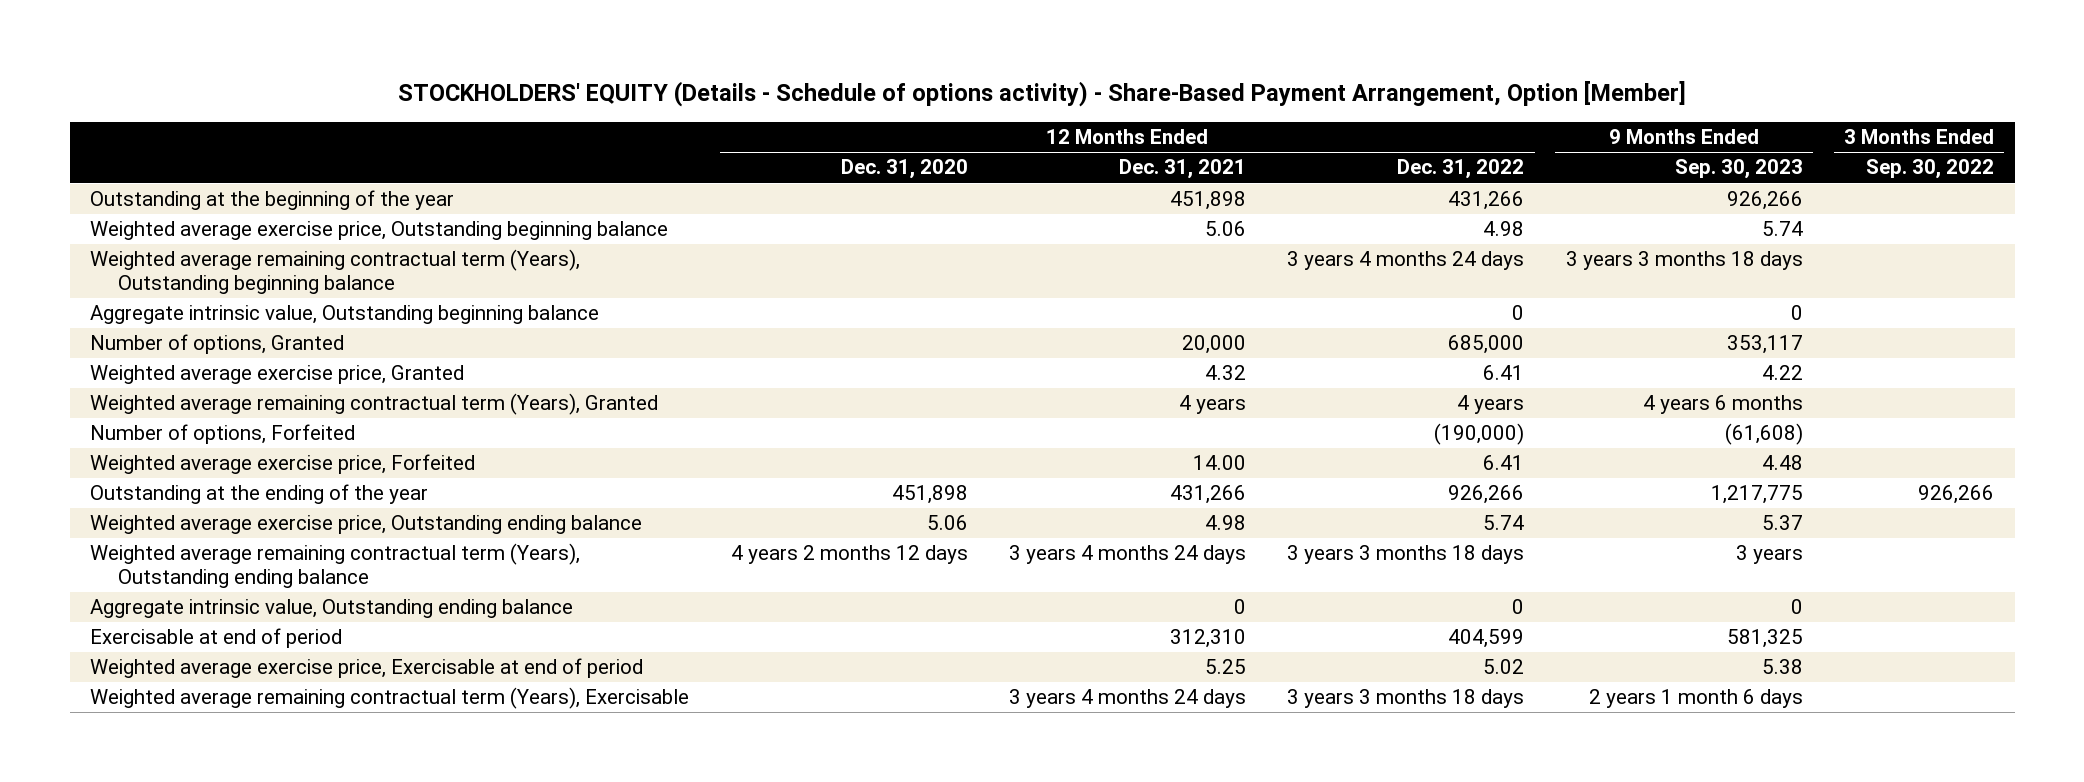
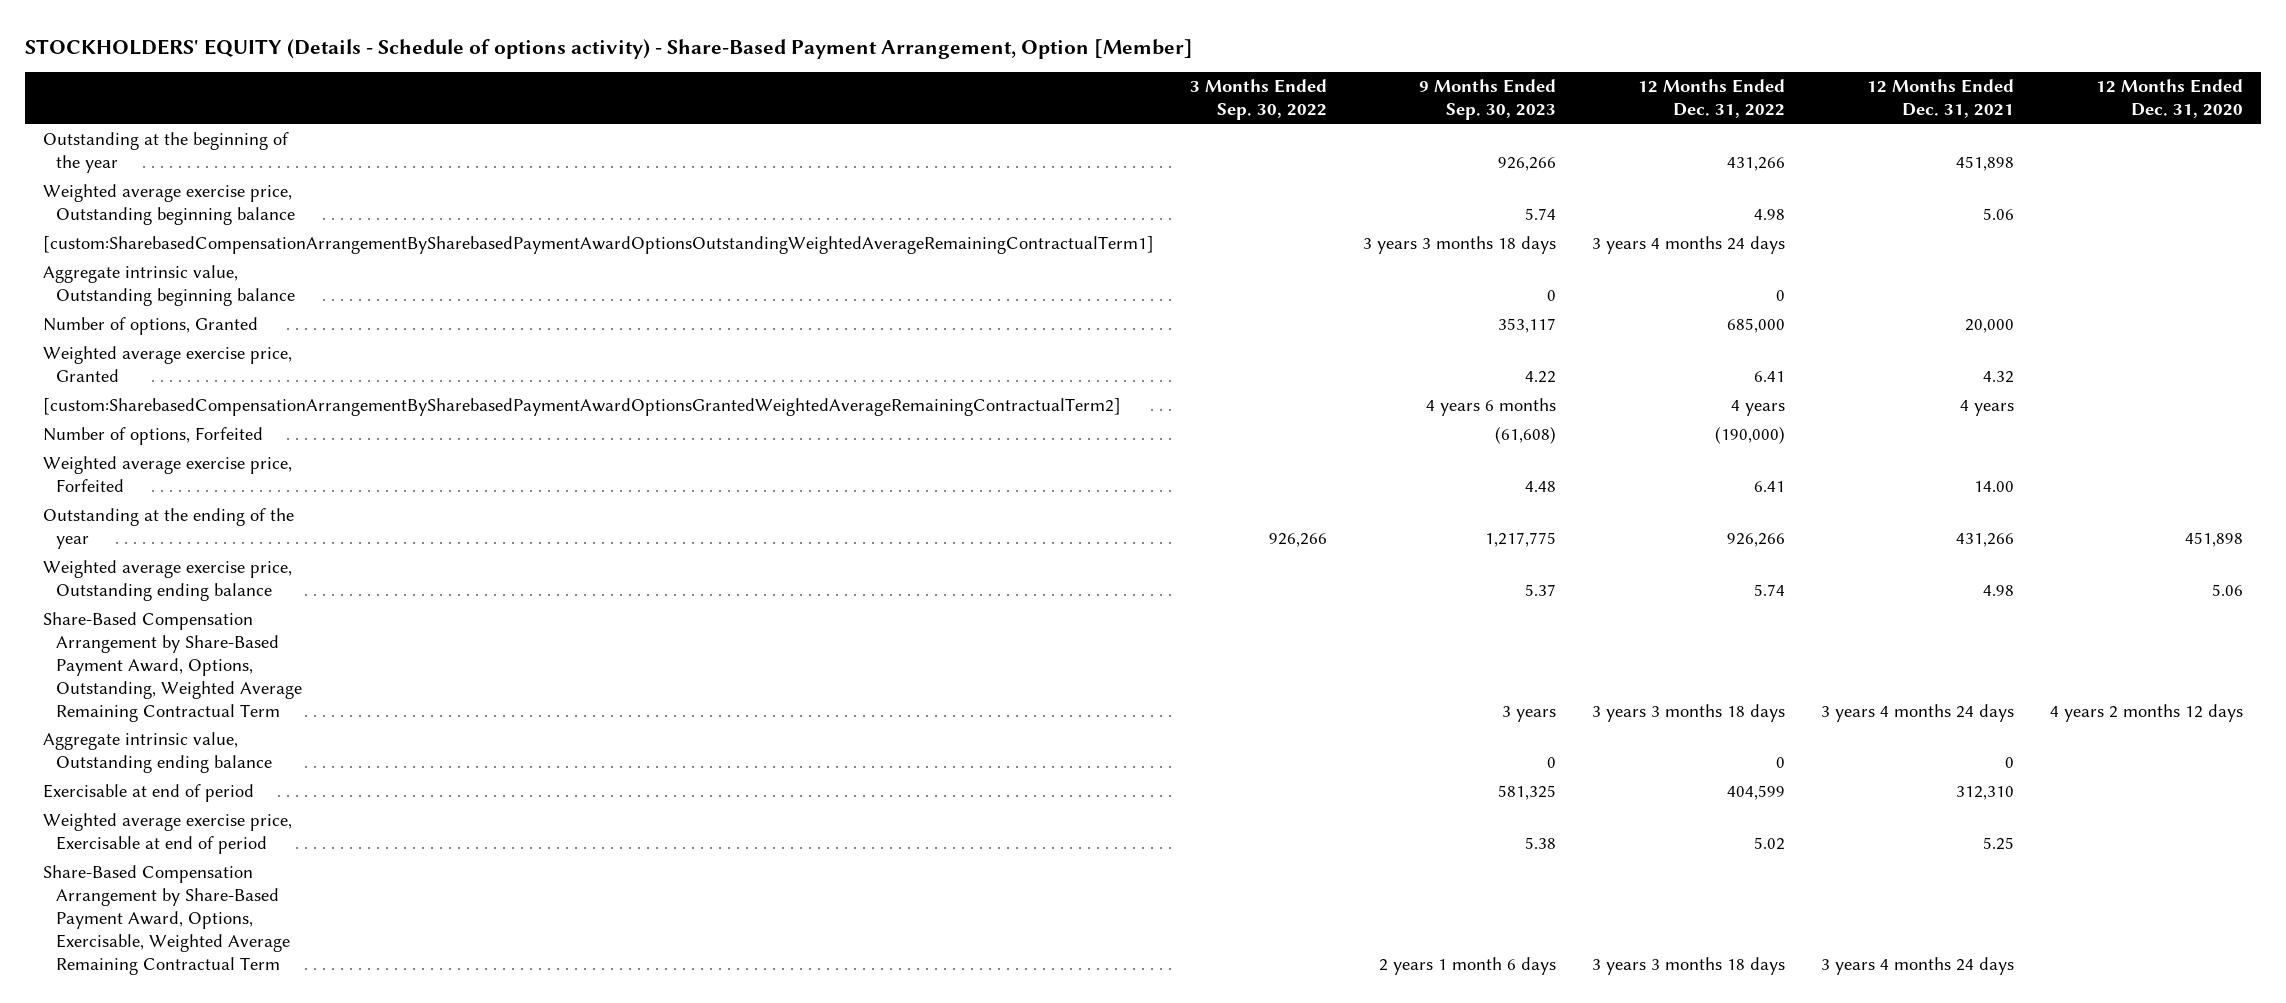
[90,249,581,294] Weighted average remaining contractual term (Years), Outstanding beginning balance -> [43,236,1155,255] [custom:SharebasedCompensationArrangementBySharebasedPaymentAwardOptionsOutstandingWeightedAverageRemainingContractualTerm1]
[90,393,659,416] Weighted average remaining contractual term (Years), Granted -> [43,398,1122,417] [custom:SharebasedCompensationArrangementBySharebasedPaymentAwardOptionsGrantedWeightedAverageRemainingContractualTerm2]
[90,543,581,588] Weighted average remaining contractual term (Years), Outstanding ending balance -> [43,612,303,722] Share-Based Compensation Arrangement by Share-Based Payment Award, Options, Outstanding, Weighted Average Remaining Contractual Term
[90,687,690,710] Weighted average remaining contractual term (Years), Exercisable -> [43,865,291,975] Share-Based Compensation Arrangement by Share-Based Payment Award, Options, Exercisable, Weighted Average Remaining Contractual Term

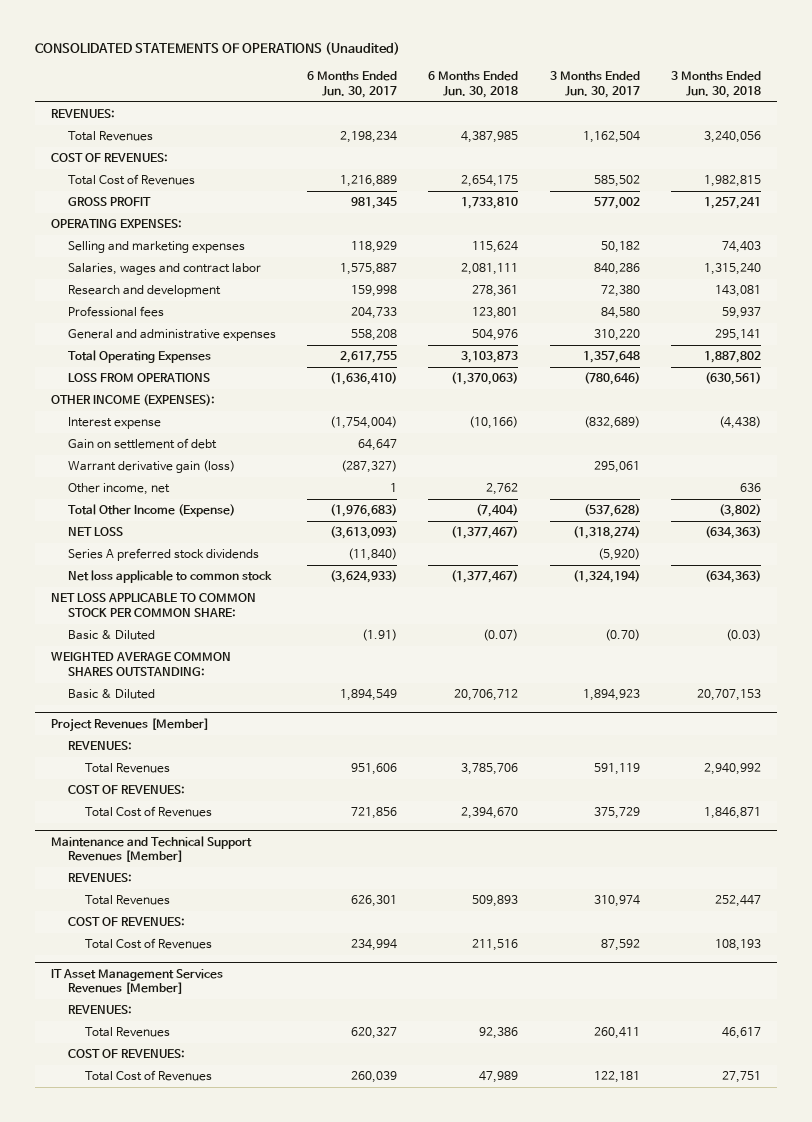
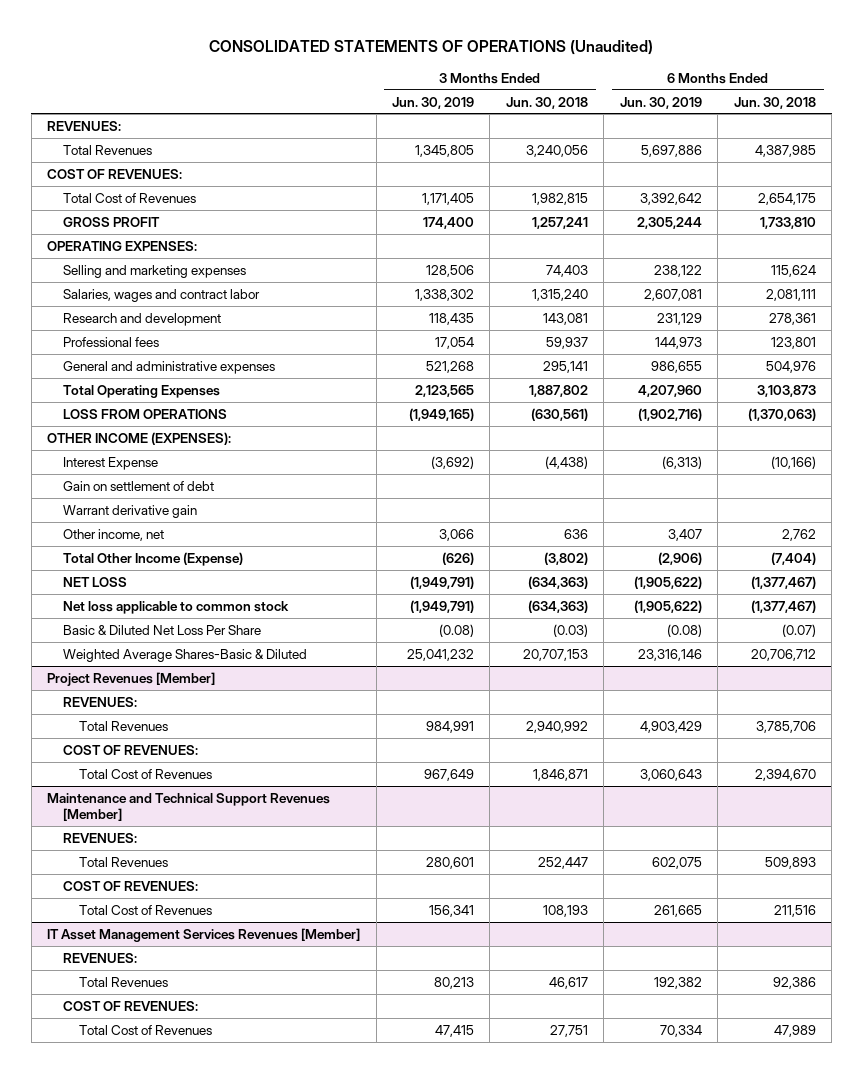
[307,70,398,98] 6 Months Ended Jun. 30, 2017 -> none
[549,70,640,98] 3 Months Ended Jun. 30, 2017 -> none
none -> [392,96,475,109] Jun. 30, 2019
none -> [619,96,702,109] Jun. 30, 2019
[67,417,161,430] Interest expense -> [63,456,159,470] Interest Expense
[67,460,235,474] Warrant derivative gain (loss) -> [63,504,198,518] Warrant derivative gain
[67,548,259,562] Series A preferred stock dividends -> none
[50,593,256,619] NET LOSS APPLICABLE TO COMMON STOCK PER COMMON SHARE: -> none
[50,652,231,678] WEIGHTED AVERAGE COMMON SHARES OUTSTANDING: -> none
[67,630,155,641] Basic & Diluted -> [63,624,262,635] Basic & Diluted Net Loss Per Share
[67,689,155,700] Basic & Diluted -> [63,648,308,662] Weighted Average Shares-Basic & Diluted

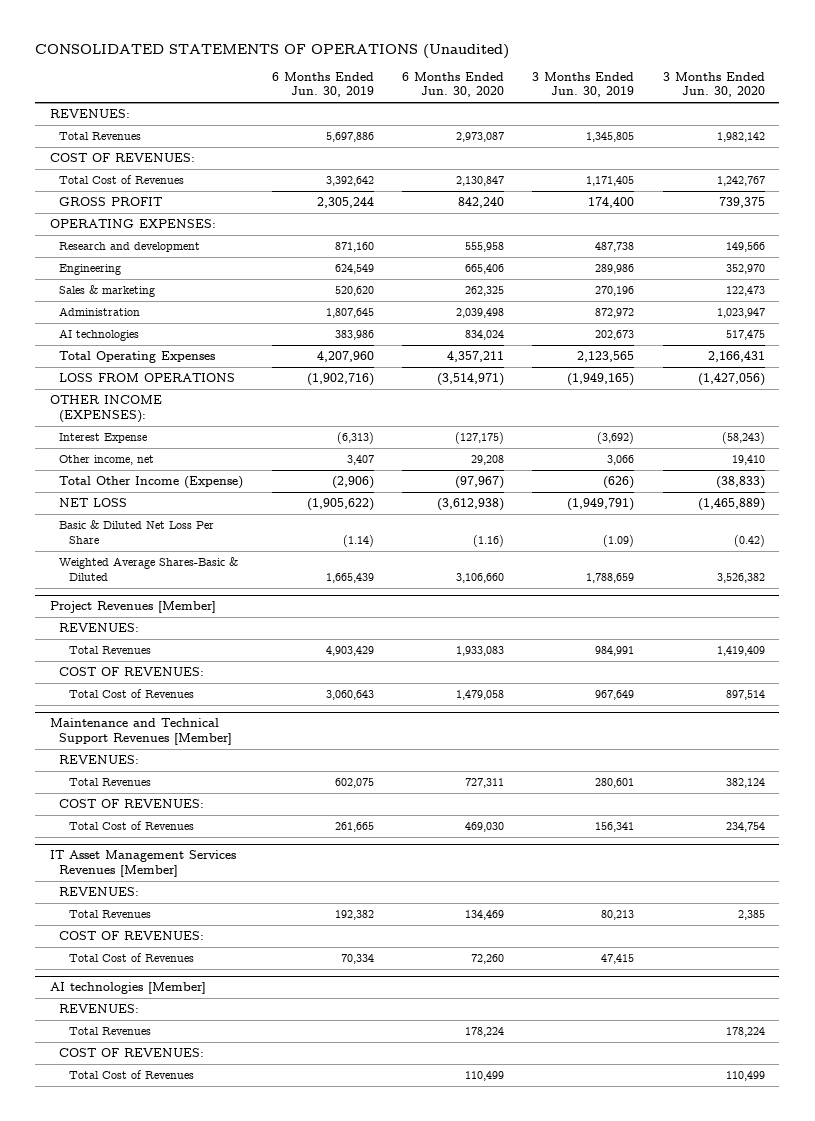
[505,96,588,109] Jun. 30, 2018 -> none
[733,96,816,109] Jun. 30, 2018 -> none
none -> [402,71,505,98] 6 Months Ended Jun. 30, 2020
none -> [662,71,765,98] 3 Months Ended Jun. 30, 2020
[63,264,247,278] Selling and marketing expenses -> none
[63,288,261,302] Salaries, wages and contract labor -> none
[63,336,160,347] Professional fees -> none
[63,360,276,374] General and administrative expenses -> none
[429,312,475,325] 118,435 -> [595,242,635,253] 487,738
[656,312,702,325] 231,129 -> [334,242,374,253] 871,160
none -> [59,264,122,276] Engineering
none -> [59,285,156,298] Sales & marketing
none -> [59,307,141,317] Administration
none -> [59,329,140,342] AI technologies
[63,480,215,491] Gain on settlement of debt -> none
[63,504,198,518] Warrant derivative gain -> none
[63,600,290,614] Net loss applicable to common stock -> none
[439,623,475,637] (0.08) -> [603,534,635,547] (1.09)
[666,623,702,637] (0.08) -> [342,534,374,547] (1.14)
[407,648,475,661] 25,041,232 -> [586,572,635,583] 1,788,659
[637,648,702,661] 23,316,146 -> [325,572,374,583] 1,665,439
none -> [49,982,206,995] AI technologies [Member]
none -> [59,1004,140,1014] REVENUES:
none -> [68,1027,151,1036] Total Revenues
none -> [59,1048,205,1058] COST OF REVENUES:
none -> [68,1070,194,1080] Total Cost of Revenues

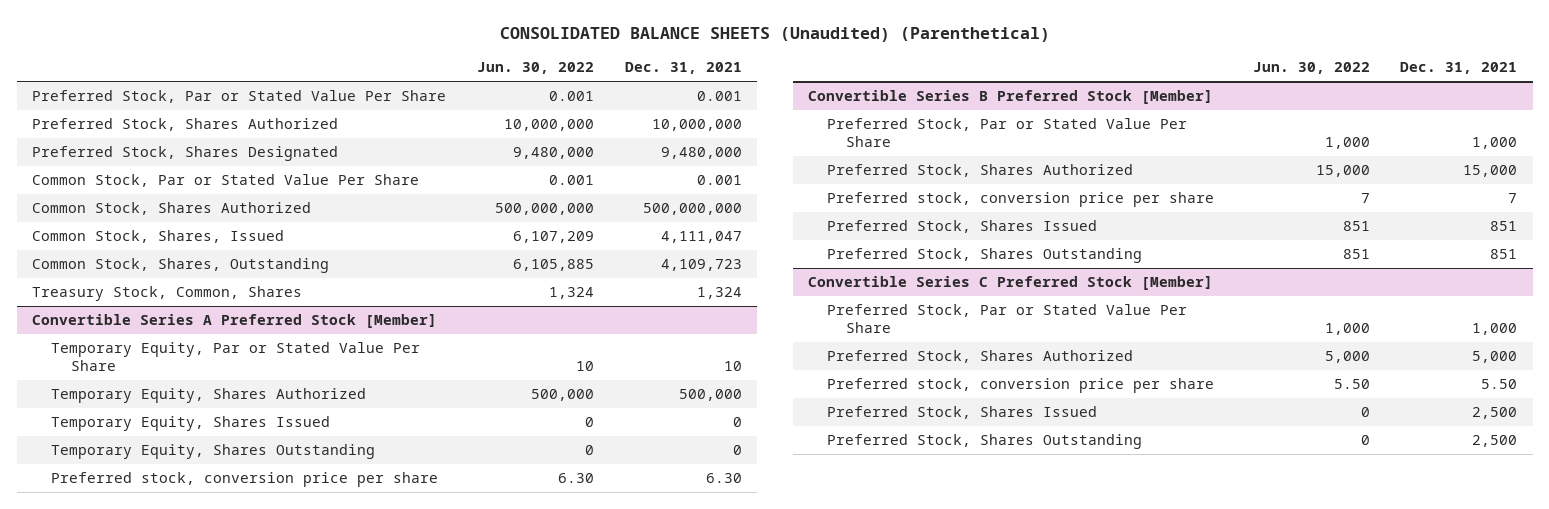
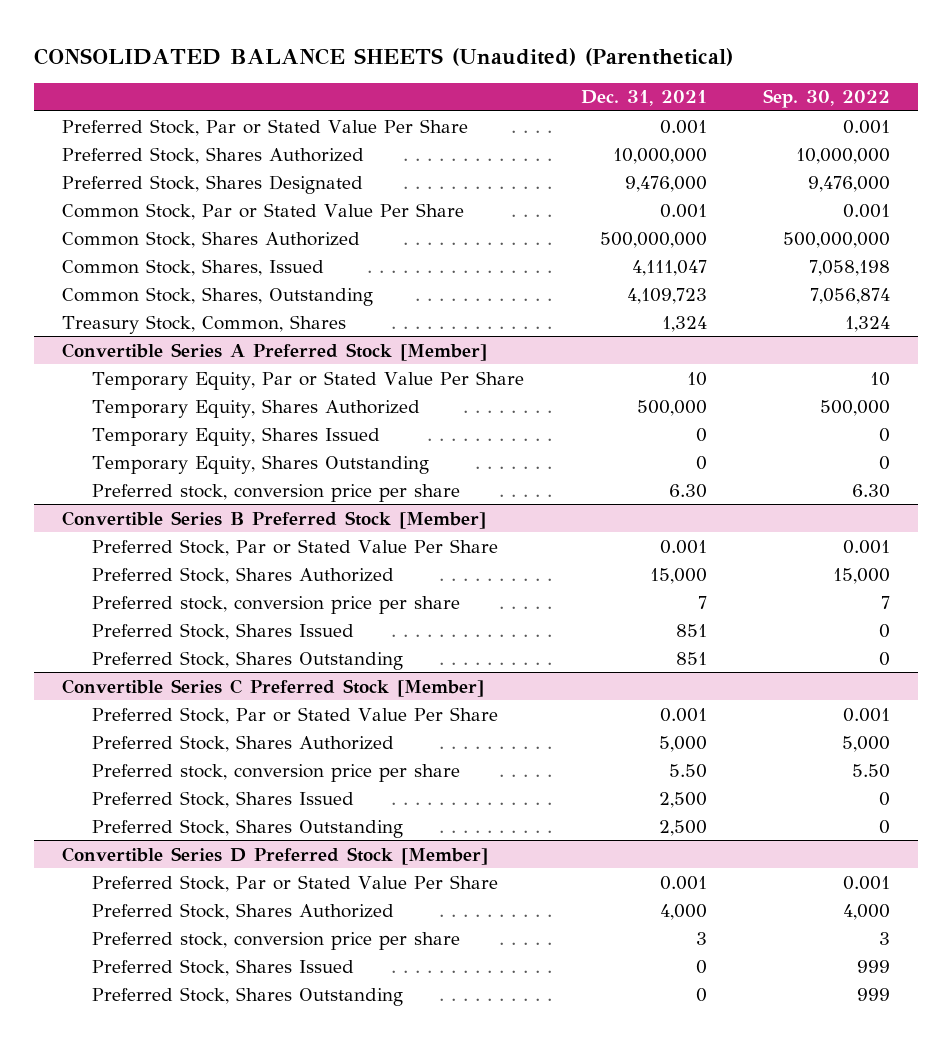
[476,62,594,75] Jun. 30, 2022 -> none
none -> [763,89,891,109] Sep. 30, 2022
[660,147,742,160] 9,480,000 -> [624,175,707,192] 9,476,000
[1472,136,1518,149] 1,000 -> [659,539,707,554] 0.001
[1472,322,1518,335] 1,000 -> [659,707,707,722] 0.001
none -> [62,846,489,865] Convertible Series D Preferred Stock [Member]
none -> [92,874,499,892] Preferred Stock, Par or Stated Value Per Share
none -> [92,902,395,920] Preferred Stock, Shares Authorized
none -> [92,931,461,950] Preferred stock, conversion price per share
none -> [92,958,355,976] Preferred Stock, Shares Issued
none -> [92,986,404,1006] Preferred Stock, Shares Outstanding

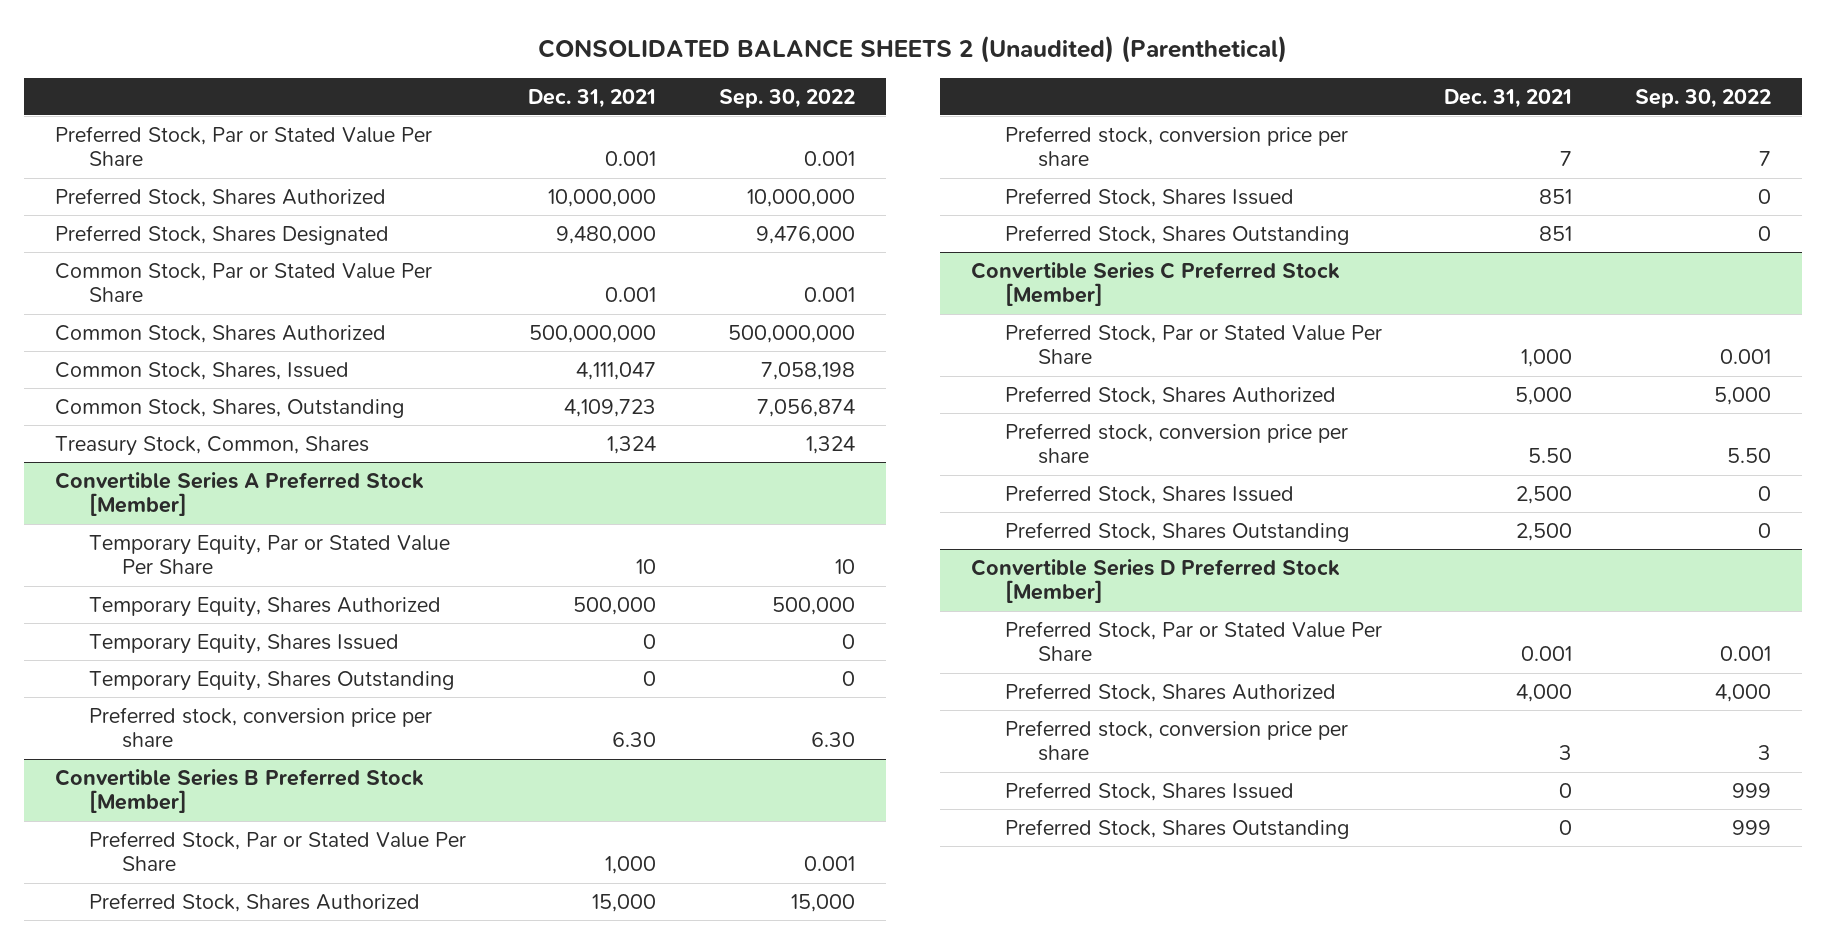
[34,47,734,66] CONSOLIDATED BALANCE SHEETS (Unaudited) (Parenthetical) -> [537,34,1287,63] CONSOLIDATED BALANCE SHEETS 2 (Unaudited) (Parenthetical)
[624,175,707,192] 9,476,000 -> [556,225,657,244] 9,480,000
[659,539,707,554] 0.001 -> [605,856,657,875] 1,000
[659,707,707,722] 0.001 -> [1521,349,1573,368] 1,000

